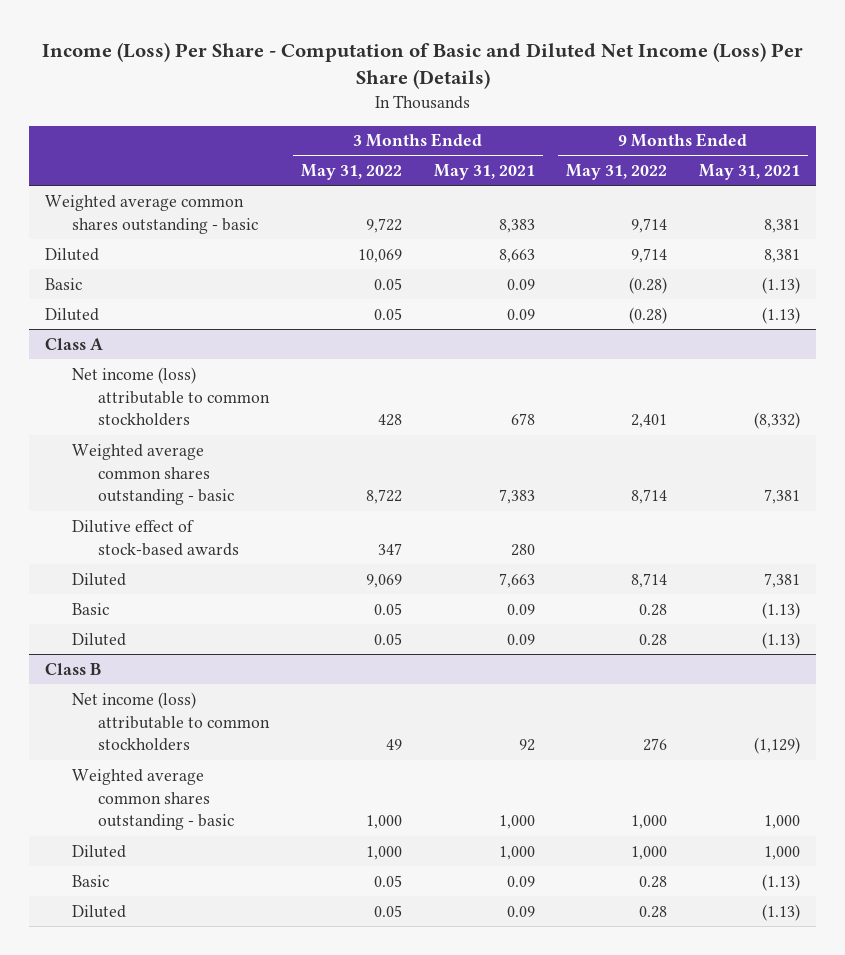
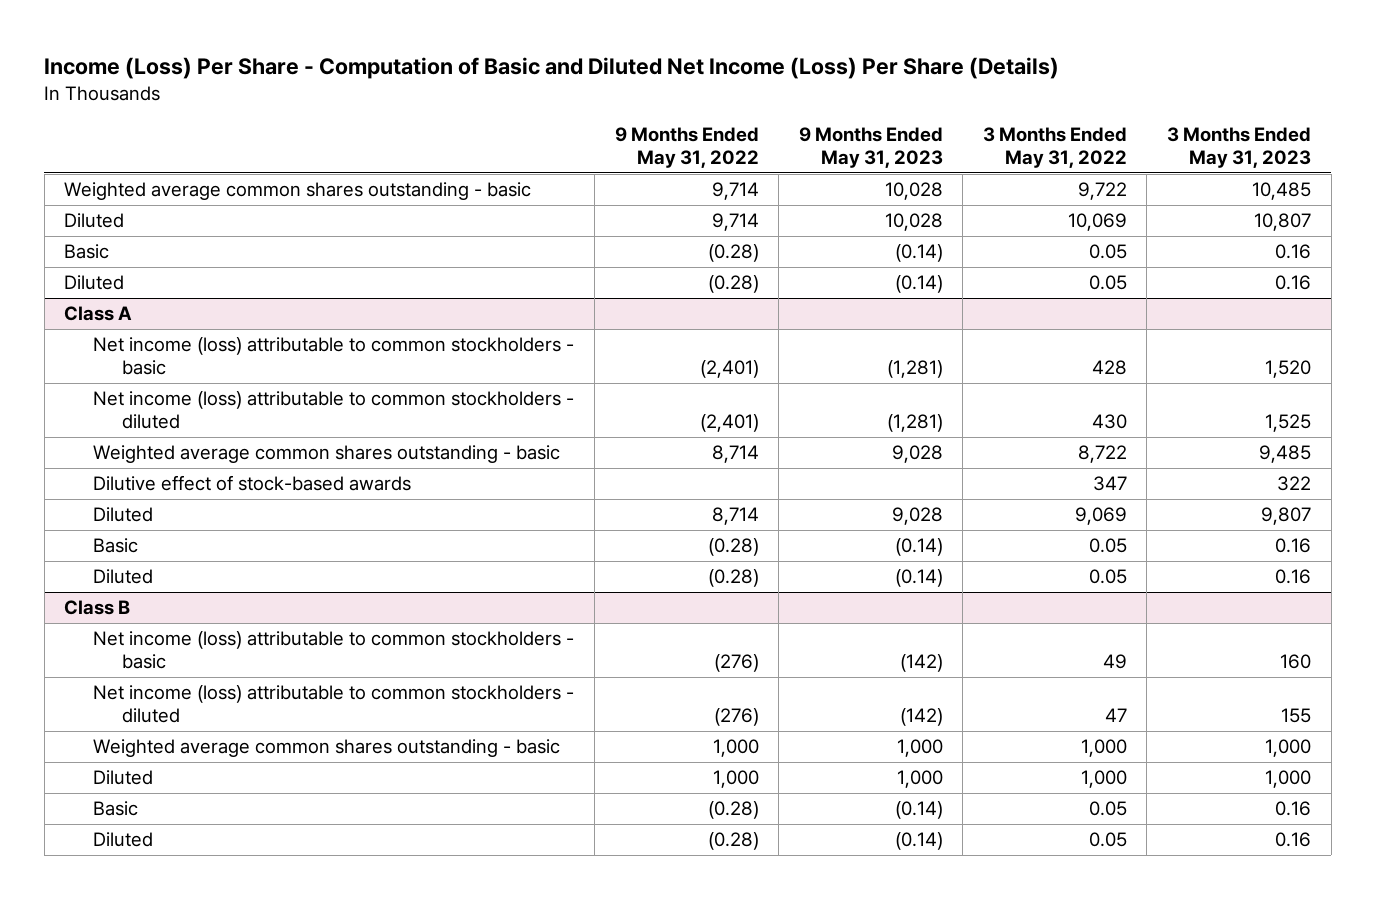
[433,164,535,181] May 31, 2021 -> none
[699,164,801,181] May 31, 2021 -> none
none -> [798,127,943,169] 9 Months Ended May 31, 2023
none -> [1167,127,1312,169] 3 Months Ended May 31, 2023
[71,366,271,427] Net income (loss) attributable to common stockholders -> [93,337,575,376] Net income (loss) attributable to common stockholders - basic
[631,414,668,429] 2,401 -> [699,360,759,379] (2,401)
none -> [93,391,575,430] Net income (loss) attributable to common stockholders - diluted
[639,603,668,616] 0.28 -> [707,538,759,557] (0.28)
[639,633,668,646] 0.28 -> [707,569,759,588] (0.28)
[71,691,271,752] Net income (loss) attributable to common stockholders -> [93,631,575,670] Net income (loss) attributable to common stockholders - basic
[643,738,668,752] 276 -> [713,654,759,673] (276)
none -> [93,685,575,724] Net income (loss) attributable to common stockholders - diluted
[639,875,668,888] 0.28 -> [707,801,759,820] (0.28)
[639,905,668,918] 0.28 -> [707,832,759,851] (0.28)

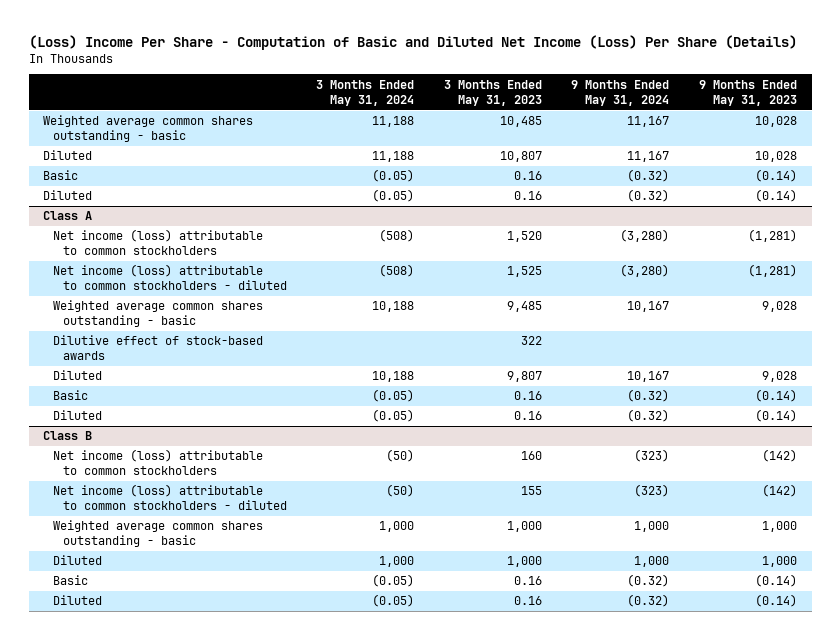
[44,57,1060,80] Income (Loss) Per Share - Computation of Basic and Diluted Net Income (Loss) Per Share (Details) -> [28,34,797,50] (Loss) Income Per Share - Computation of Basic and Diluted Net Income (Loss) Per Share (Details)
[614,127,759,169] 9 Months Ended May 31, 2022 -> none
[982,127,1127,169] 3 Months Ended May 31, 2022 -> none
none -> [316,79,415,106] 3 Months Ended May 31, 2024
none -> [571,79,670,106] 9 Months Ended May 31, 2024
[93,337,575,376] Net income (loss) attributable to common stockholders - basic -> [53,229,264,256] Net income (loss) attributable to common stockholders
[93,631,575,670] Net income (loss) attributable to common stockholders - basic -> [53,449,264,476] Net income (loss) attributable to common stockholders

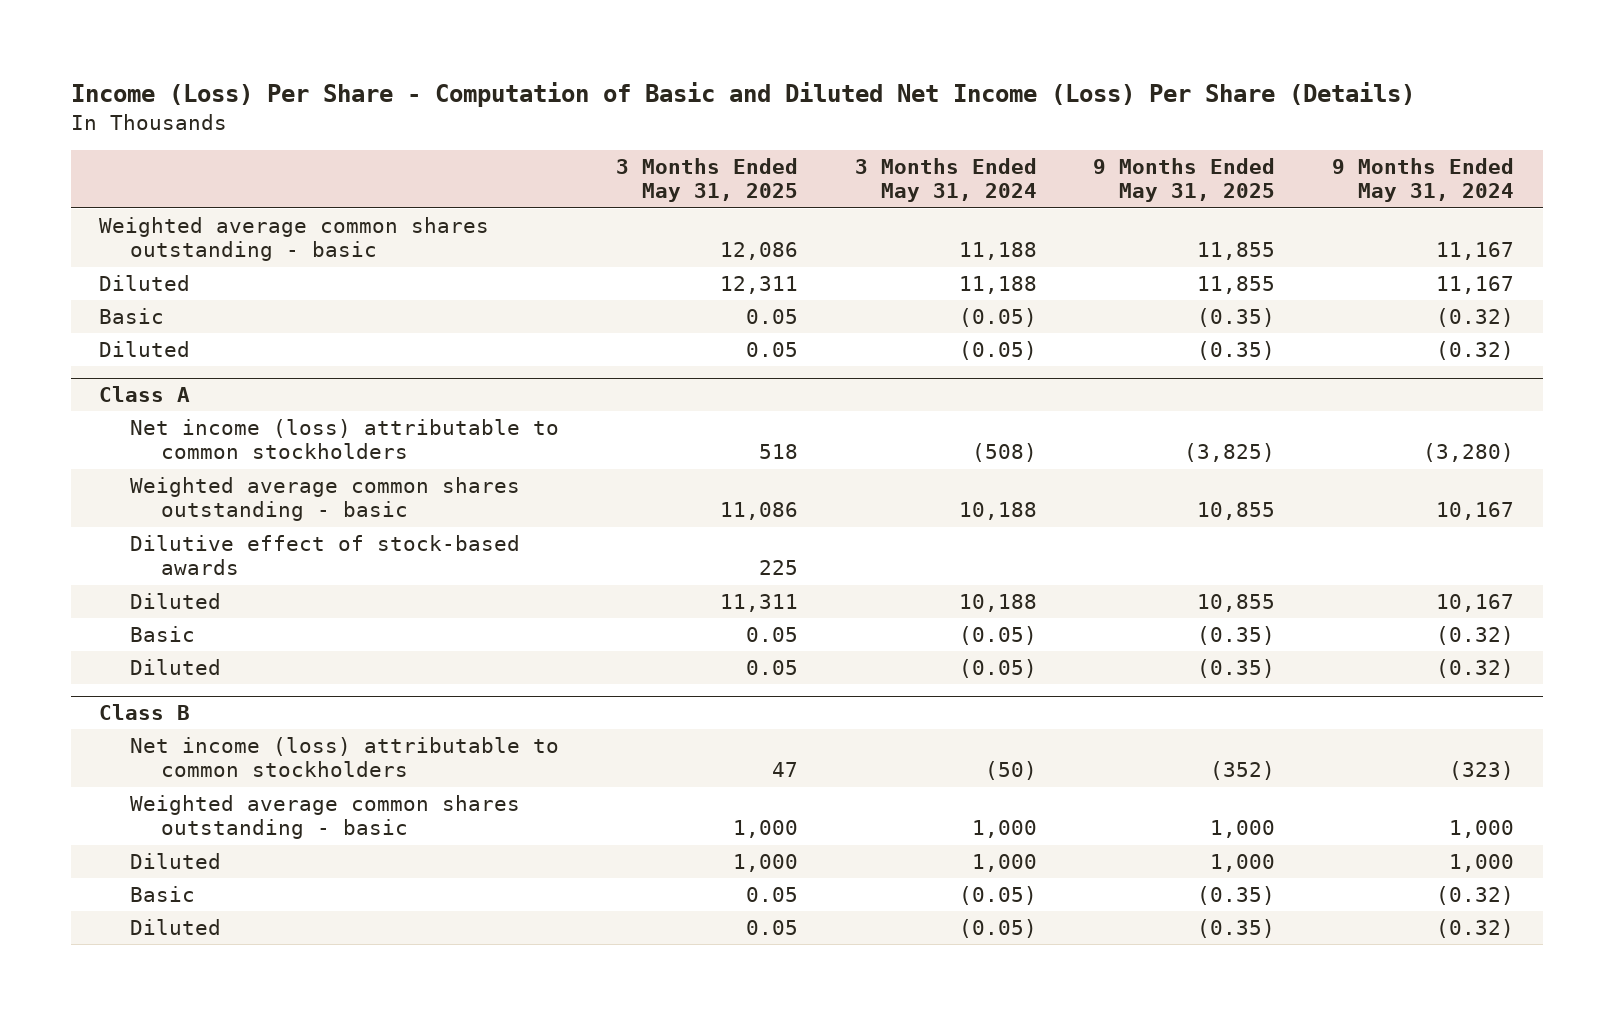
[28,34,797,50] (Loss) Income Per Share - Computation of Basic and Diluted Net Income (Loss) Per Share (Details) -> [70,82,1415,108] Income (Loss) Per Share - Computation of Basic and Diluted Net Income (Loss) Per Share (Details)
[443,79,542,106] 3 Months Ended May 31, 2023 -> none
[698,79,797,106] 9 Months Ended May 31, 2023 -> none
none -> [615,158,798,203] 3 Months Ended May 31, 2025
none -> [1093,158,1276,203] 9 Months Ended May 31, 2025
[53,264,287,291] Net income (loss) attributable to common stockholders - diluted -> none
[53,484,287,511] Net income (loss) attributable to common stockholders - diluted -> none

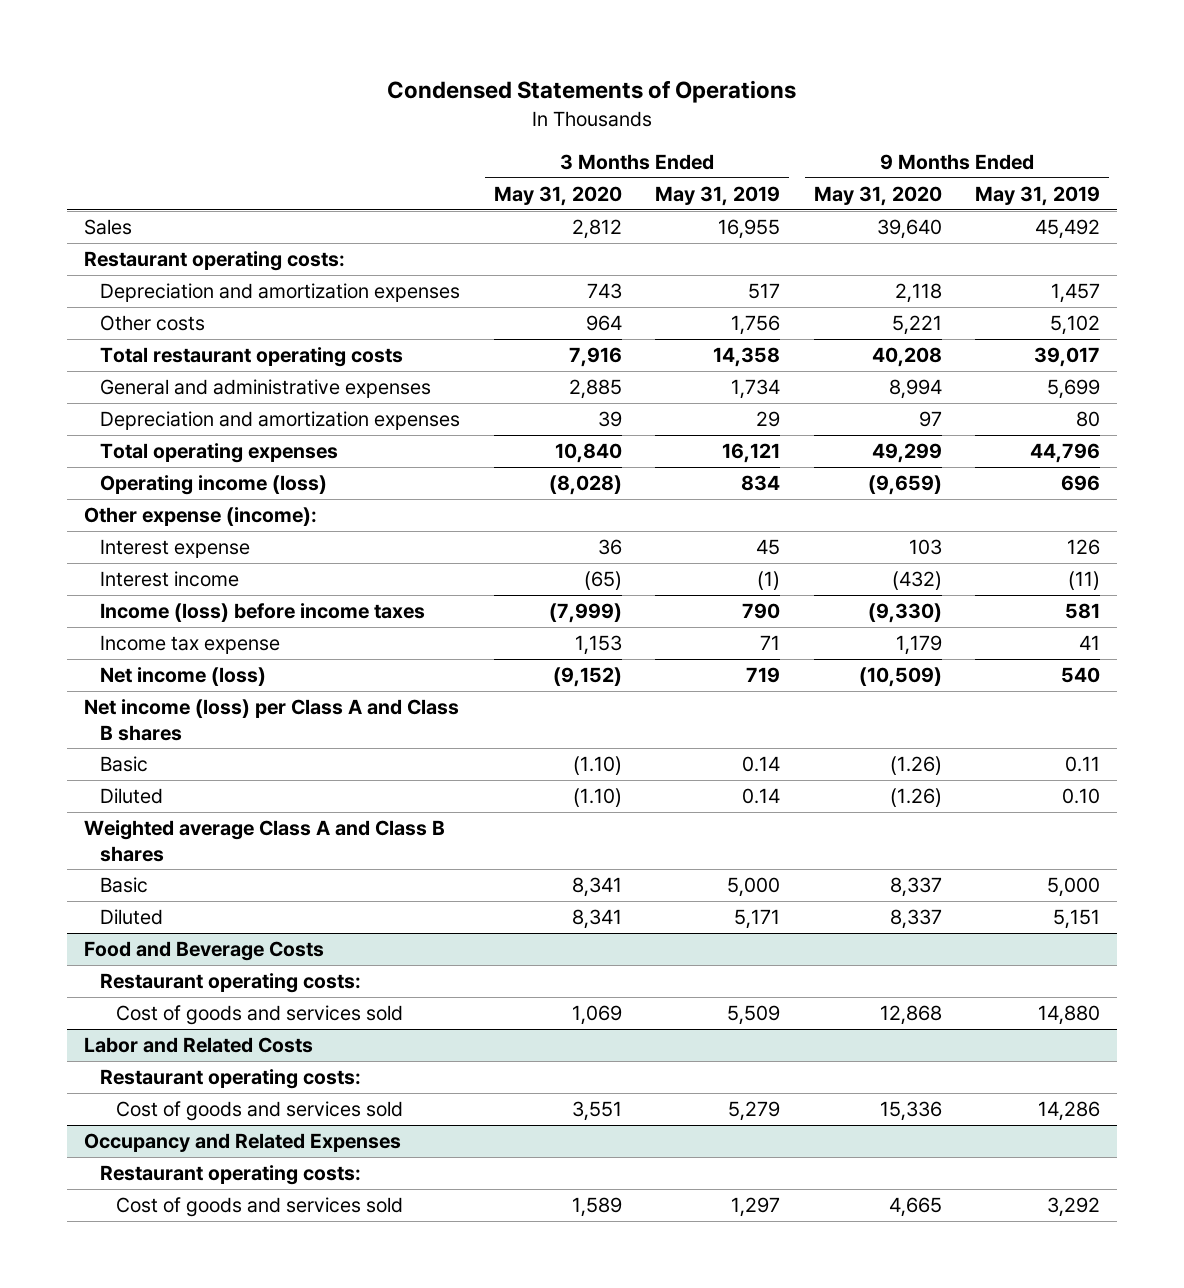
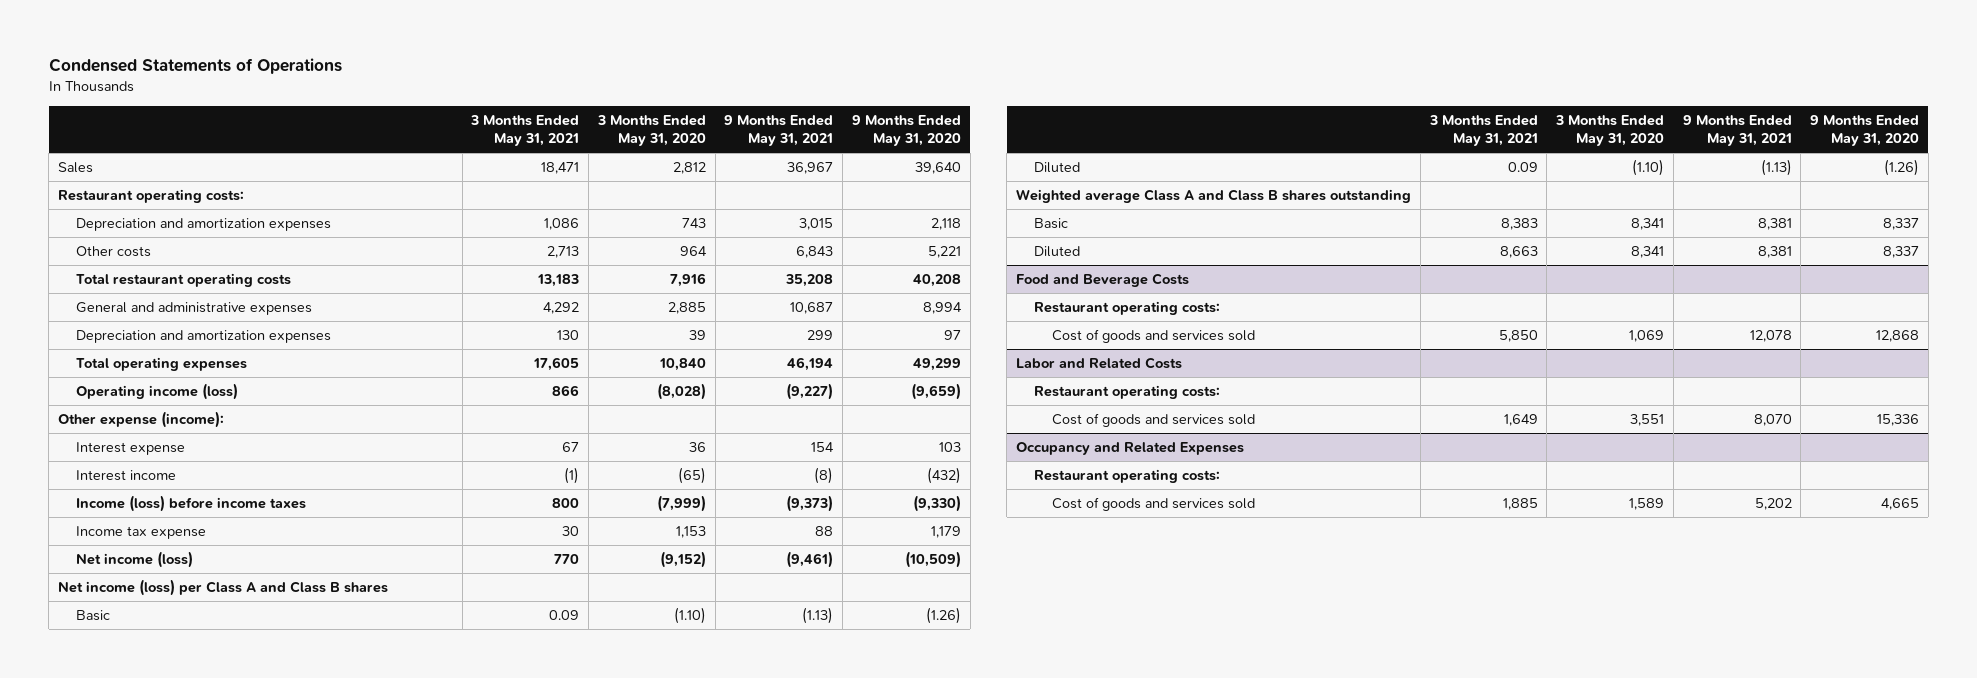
[655,185,781,206] May 31, 2019 -> none
[975,185,1101,206] May 31, 2019 -> none
none -> [470,115,580,146] 3 Months Ended May 31, 2021
none -> [724,115,834,146] 9 Months Ended May 31, 2021
[83,820,445,862] Weighted average Class A and Class B shares -> [1016,189,1412,204] Weighted average Class A and Class B shares outstanding

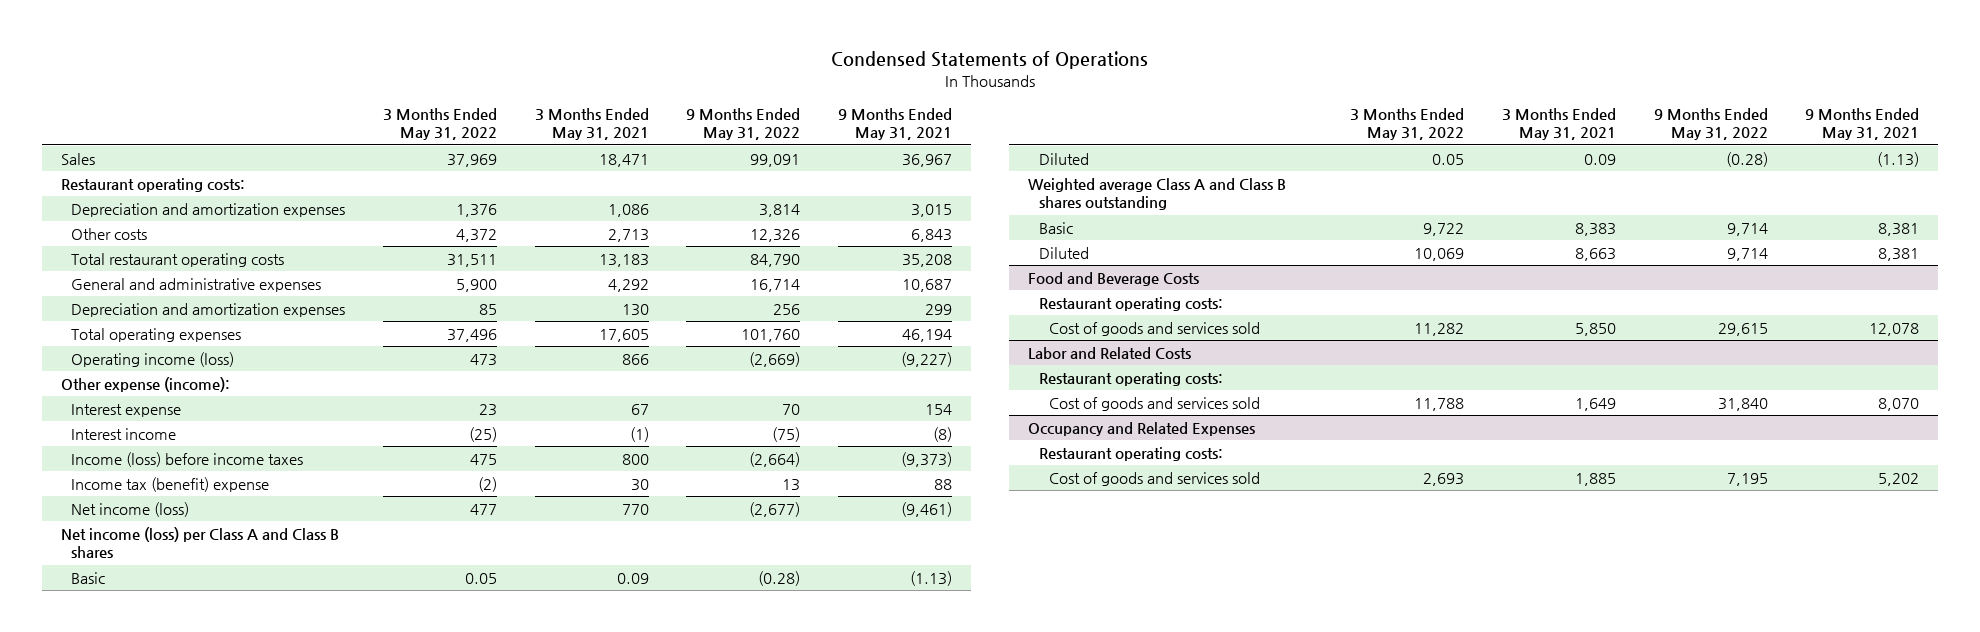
[596,115,706,146] 3 Months Ended May 31, 2020 -> none
[851,115,961,146] 9 Months Ended May 31, 2020 -> none
none -> [383,108,498,141] 3 Months Ended May 31, 2022
none -> [686,108,801,141] 9 Months Ended May 31, 2022
[76,526,207,540] Income tax expense -> [71,477,270,493] Income tax (benefit) expense

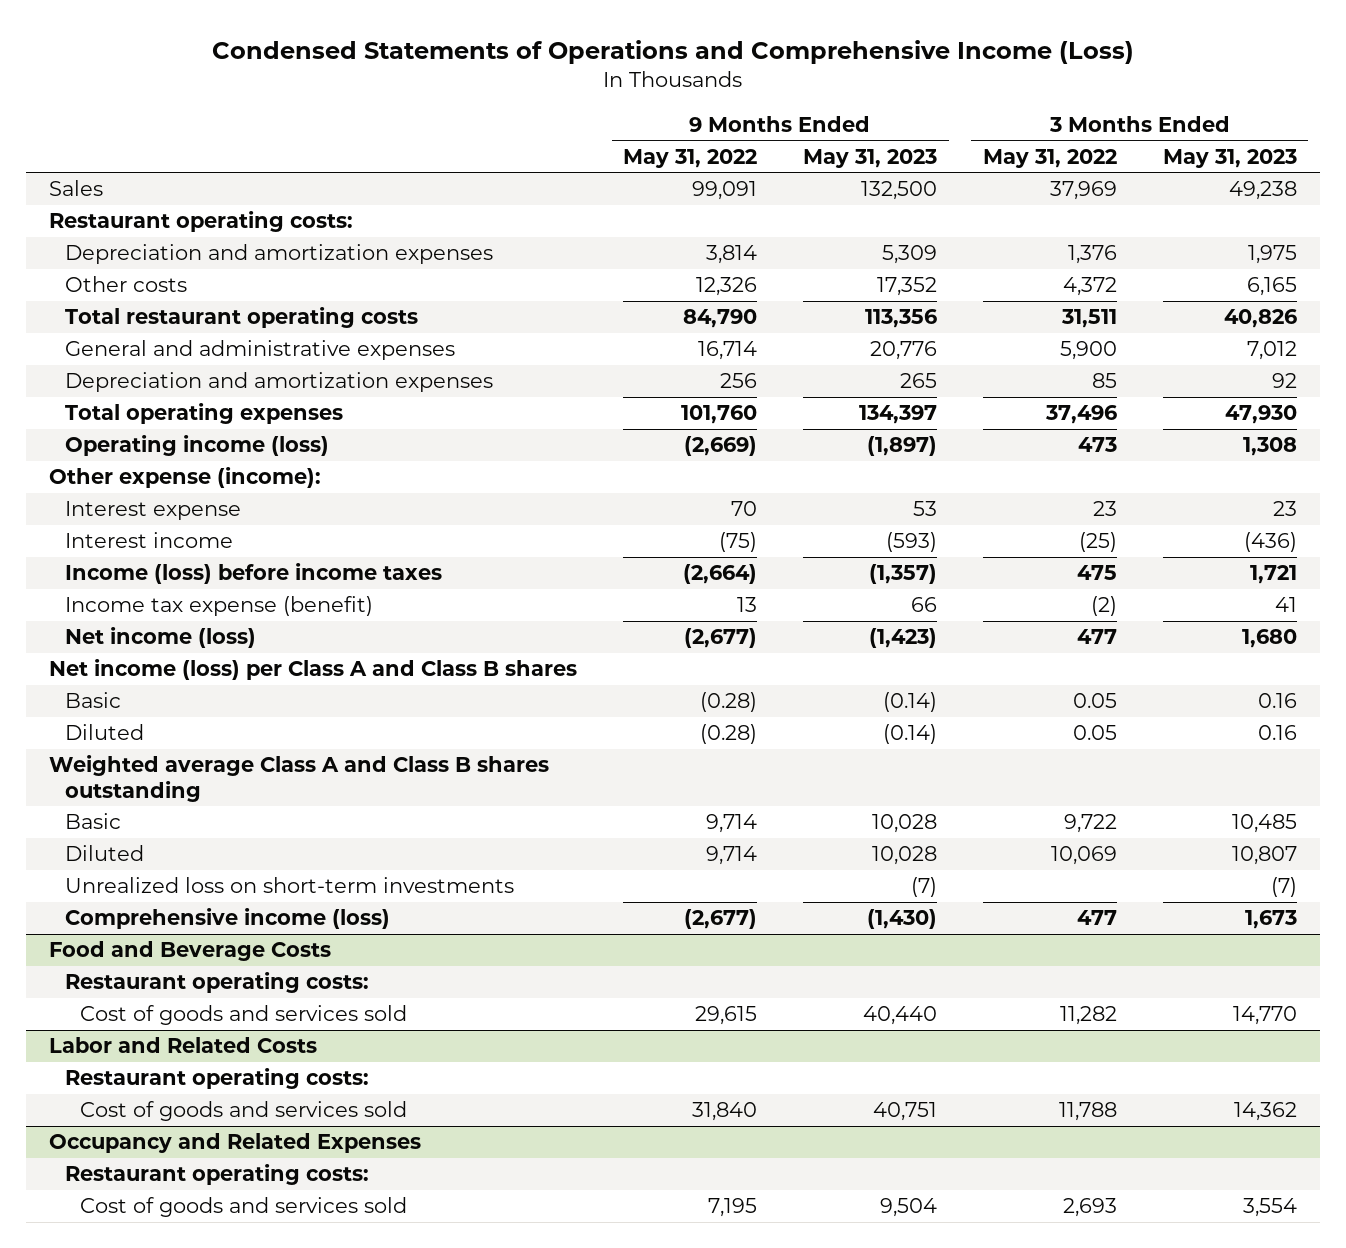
[830,51,1148,70] Condensed Statements of Operations -> [212,39,1135,64] Condensed Statements of Operations and Comprehensive Income (Loss)
[534,108,649,141] 3 Months Ended May 31, 2021 -> none
[838,108,953,141] 9 Months Ended May 31, 2021 -> none
none -> [803,148,938,168] May 31, 2023
none -> [1162,148,1297,168] May 31, 2023
[71,477,270,493] Income tax (benefit) expense -> [64,596,373,617] Income tax expense (benefit)
none -> [64,877,514,894] Unrealized loss on short-term investments
none -> [64,908,390,930] Comprehensive income (loss)

